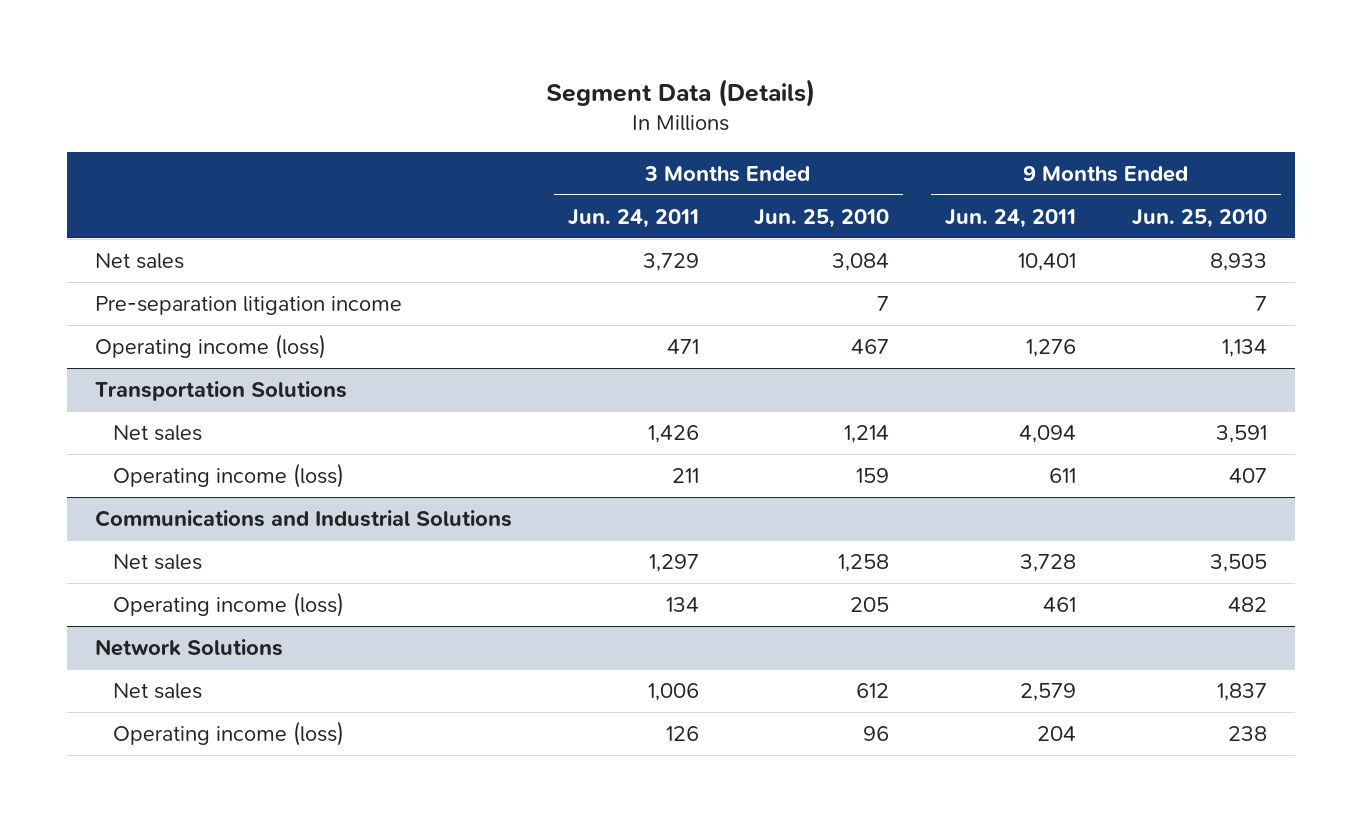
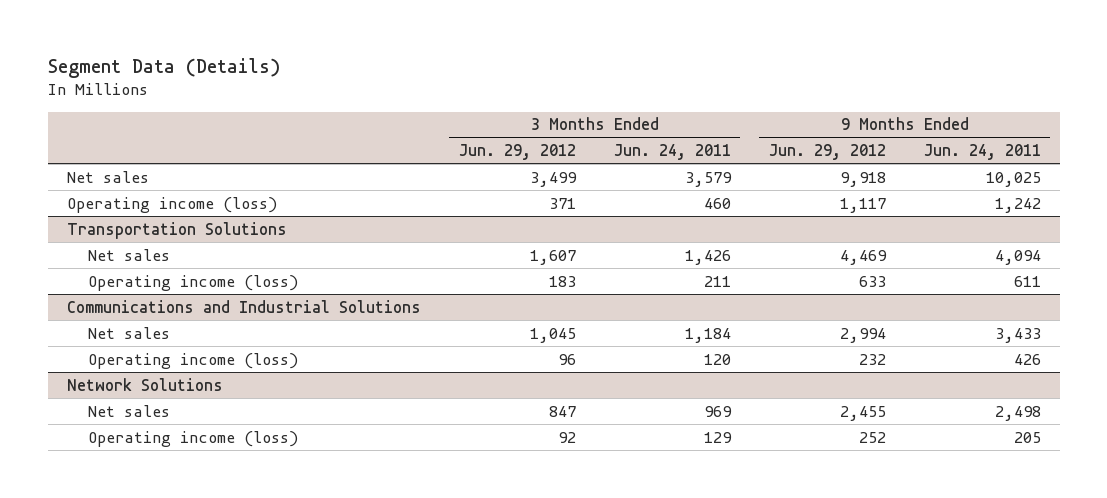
[754,208,890,228] Jun. 25, 2010 -> none
[1132,208,1268,228] Jun. 25, 2010 -> none
none -> [458,143,576,160] Jun. 29, 2012
none -> [768,143,886,160] Jun. 29, 2012
[94,295,402,315] Pre-separation litigation income -> none
[642,252,699,271] 3,729 -> [684,171,732,187] 3,579
[1018,252,1077,271] 10,401 -> [985,171,1041,187] 10,025
[666,338,699,354] 471 -> [703,197,731,209] 460
[1026,338,1077,357] 1,276 -> [994,197,1041,213] 1,242
[648,553,699,572] 1,297 -> [684,327,731,343] 1,184
[1020,553,1077,572] 3,728 -> [994,327,1041,343] 3,433
[665,596,699,612] 134 -> [703,353,731,365] 120
[1043,596,1077,612] 461 -> [1013,353,1041,365] 426
[647,682,699,701] 1,006 -> [703,405,732,417] 969
[1020,682,1077,701] 2,579 -> [994,405,1041,421] 2,498
[665,725,699,741] 126 -> [703,431,732,443] 129
[1037,725,1077,741] 204 -> [1013,431,1041,443] 205

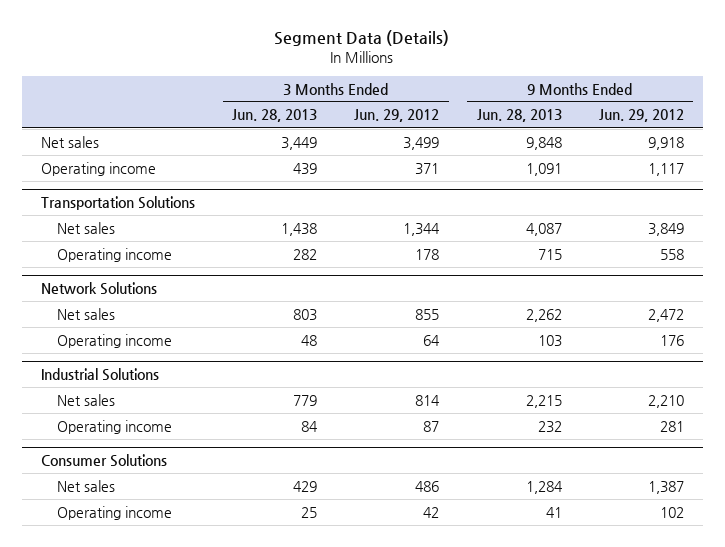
[613,143,731,160] Jun. 24, 2011 -> none
[923,143,1041,160] Jun. 24, 2011 -> none
none -> [231,109,317,123] Jun. 28, 2013
none -> [476,109,562,123] Jun. 28, 2013
[66,196,277,213] Operating income (loss) -> [40,161,156,176] Operating income
[66,299,421,313] Communications and Industrial Solutions -> none
[88,326,171,339] Net sales -> none
[88,352,299,369] Operating income (loss) -> none
[529,249,576,265] 1,607 -> [403,222,441,236] 1,344
[839,249,887,265] 4,469 -> [647,222,684,236] 3,849
[88,274,299,291] Operating income (loss) -> [56,247,172,262] Operating income
[548,275,576,287] 183 -> [415,248,440,260] 178
[858,275,886,287] 633 -> [659,248,684,260] 558
[548,405,576,417] 847 -> [415,308,440,320] 855
[839,405,886,421] 2,455 -> [647,308,684,322] 2,472
[88,430,299,447] Operating income (loss) -> [56,333,172,348] Operating income
[557,431,576,443] 92 -> [423,334,441,346] 64
[858,431,886,443] 252 -> [659,334,684,346] 176
none -> [40,368,159,382] Industrial Solutions
none -> [56,393,115,406] Net sales
none -> [56,419,172,434] Operating income
none -> [40,454,167,468] Consumer Solutions
none -> [56,479,115,492] Net sales
none -> [56,505,172,520] Operating income

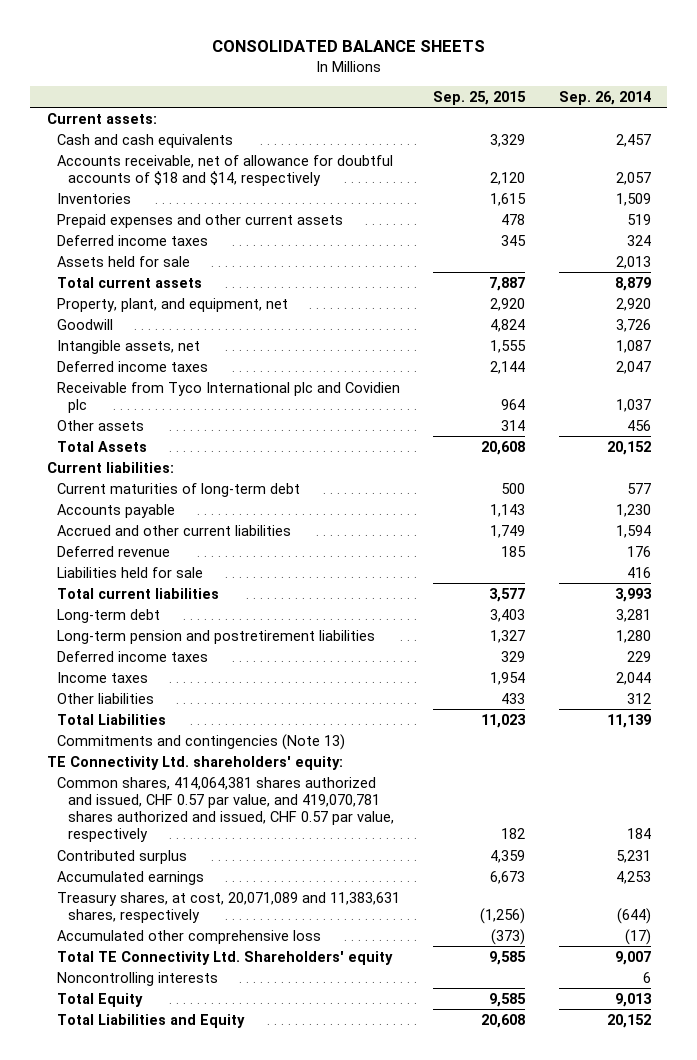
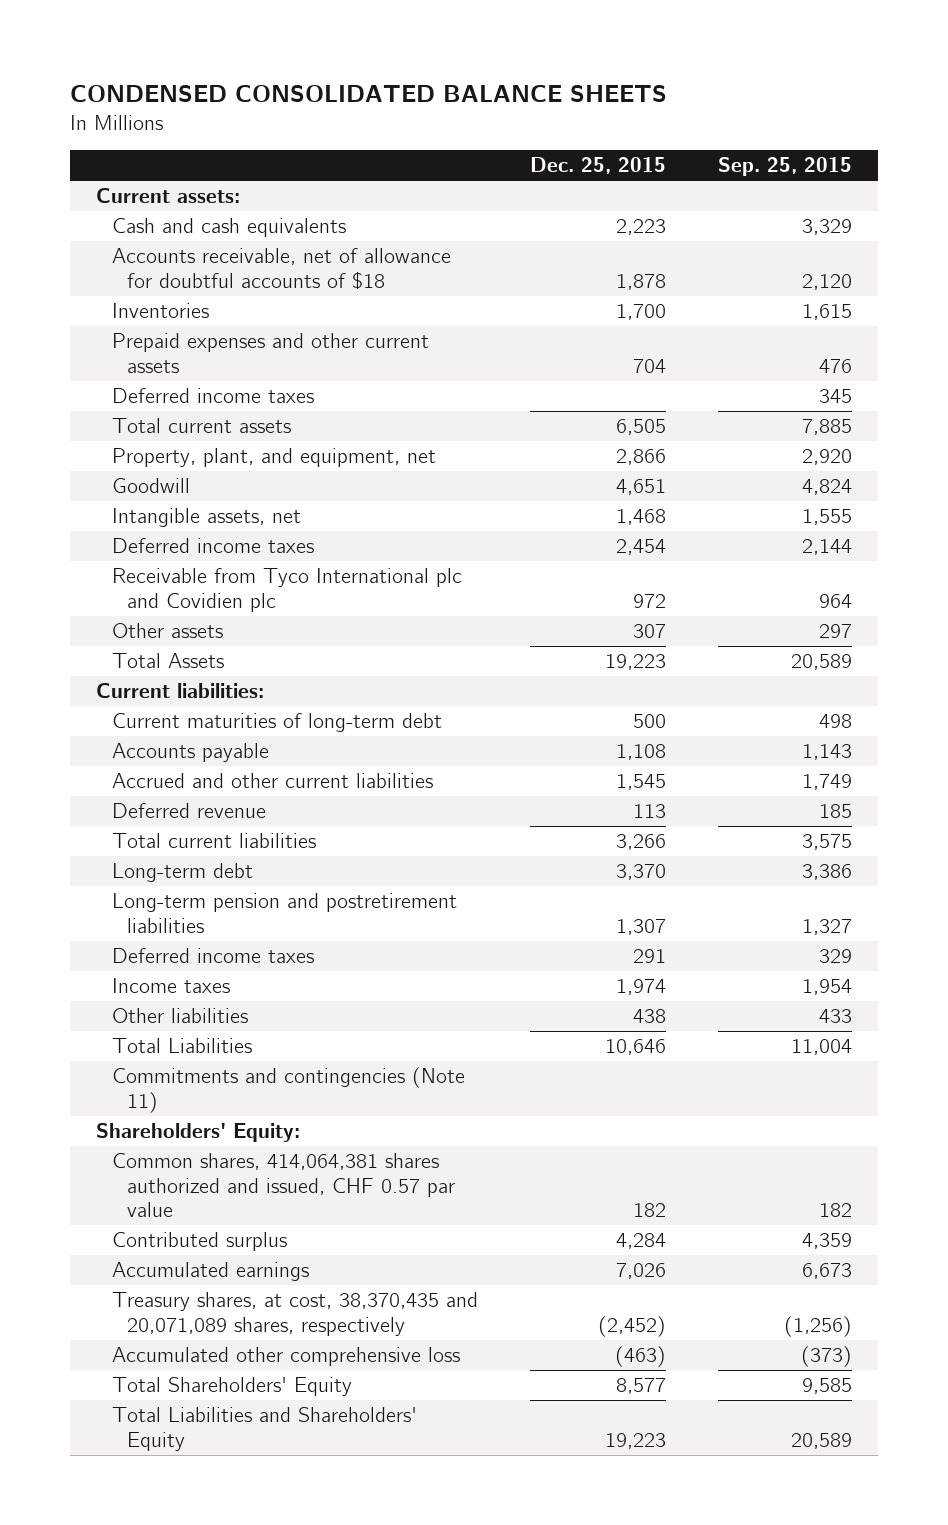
[211,40,485,53] CONSOLIDATED BALANCE SHEETS -> [70,85,668,103] CONDENSED CONSOLIDATED BALANCE SHEETS
[558,90,651,105] Sep. 26, 2014 -> none
none -> [529,157,666,175] Dec. 25, 2015
[57,154,394,186] Accounts receivable, net of allowance for doubtful accounts of $18 and $14, respectively -> [111,248,451,290] Accounts receivable, net of allowance for doubtful accounts of $18
[501,213,526,225] 478 -> [818,358,852,373] 476
[57,255,191,267] Assets held for sale -> none
[489,276,526,291] 7,887 -> [801,419,852,436] 7,885
[501,419,526,431] 314 -> [818,624,852,639] 297
[481,440,526,455] 20,608 -> [790,654,852,671] 20,589
[501,482,526,494] 500 -> [818,714,852,729] 498
[57,566,204,578] Liabilities held for sale -> none
[489,587,526,602] 3,577 -> [801,834,852,851] 3,575
[490,608,526,622] 3,403 -> [801,864,852,881] 3,386
[481,713,527,728] 11,023 -> [790,1039,852,1056] 11,004
[57,733,346,750] Commitments and contingencies (Note 13) -> [111,1067,465,1113] Commitments and contingencies (Note 11)
[46,755,343,770] TE Connectivity Ltd. shareholders' equity: -> [96,1123,301,1143] Shareholders' Equity:
[57,776,395,843] Common shares, 414,064,381 shares authorized and issued, CHF 0.57 par value, and 419,070,781 shares authorized and issued, CHF 0.57 par value, respectively -> [111,1153,455,1218] Common shares, 414,064,381 shares authorized and issued, CHF 0.57 par value
[57,891,401,923] Treasury shares, at cost, 20,071,089 and 11,383,631 shares, respectively -> [111,1292,478,1336] Treasury shares, at cost, 38,370,435 and 20,071,089 shares, respectively
[57,950,394,965] Total TE Connectivity Ltd. Shareholders' equity -> none
[57,971,219,986] Noncontrolling interests -> none
[57,992,144,1007] Total Equity -> [111,1377,352,1397] Total Shareholders' Equity
[57,1013,246,1028] Total Liabilities and Equity -> [111,1407,417,1451] Total Liabilities and Shareholders' Equity
[481,1013,526,1028] 20,608 -> [790,1432,852,1449] 20,589

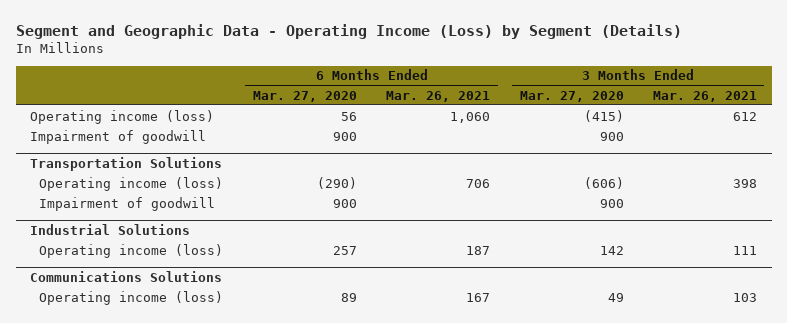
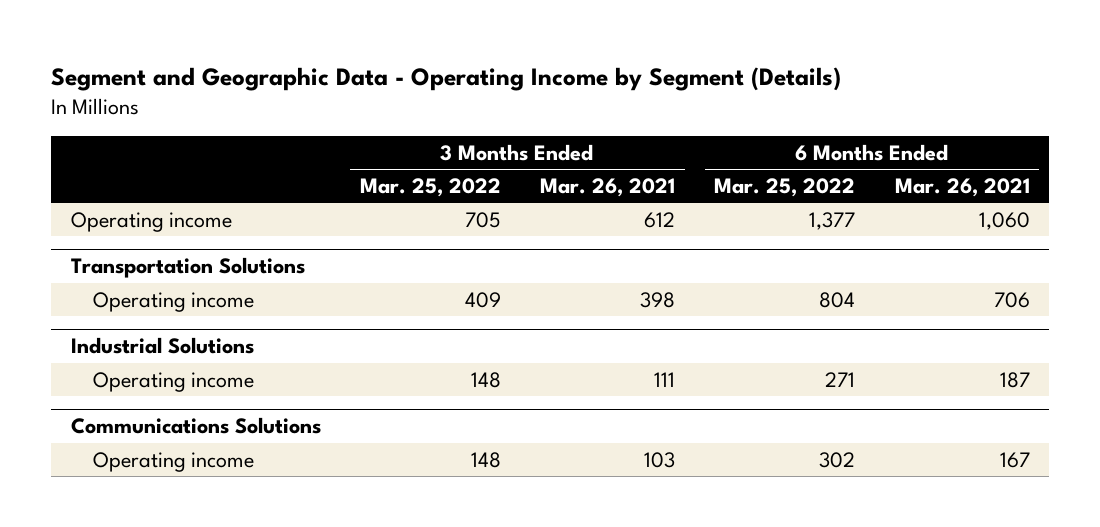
[15,23,682,39] Segment and Geographic Data - Operating Income (Loss) by Segment (Details) -> [50,66,841,91] Segment and Geographic Data - Operating Income by Segment (Details)
[252,90,357,102] Mar. 27, 2020 -> none
[519,90,624,102] Mar. 27, 2020 -> none
none -> [359,177,501,197] Mar. 25, 2022
none -> [714,177,856,197] Mar. 25, 2022
[30,129,207,144] Impairment of goodwill -> none
[30,109,215,124] Operating income (loss) -> [70,211,232,232] Operating income
[39,196,216,211] Impairment of goodwill -> none
[39,176,224,191] Operating income (loss) -> [92,291,254,312] Operating income
[39,243,224,258] Operating income (loss) -> [92,371,254,392] Operating income
[39,290,224,305] Operating income (loss) -> [92,451,254,472] Operating income

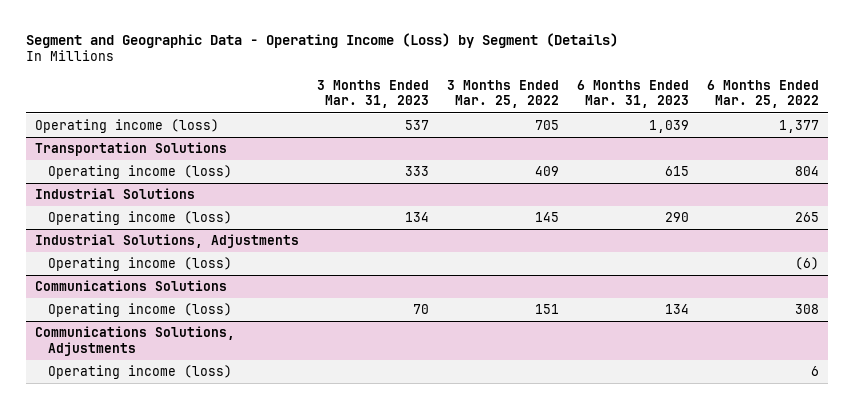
[50,66,841,91] Segment and Geographic Data - Operating Income by Segment (Details) -> [25,32,618,48] Segment and Geographic Data - Operating Income (Loss) by Segment (Details)
[540,177,676,197] Mar. 26, 2021 -> none
[894,177,1030,197] Mar. 26, 2021 -> none
none -> [316,79,429,109] 3 Months Ended Mar. 31, 2023
none -> [576,79,689,109] 6 Months Ended Mar. 31, 2023
[70,211,232,232] Operating income -> [34,119,219,134] Operating income (loss)
[92,291,254,312] Operating income -> [48,165,233,180] Operating income (loss)
[92,371,254,392] Operating income -> [48,211,233,226] Operating income (loss)
[470,371,501,388] 148 -> [534,212,559,223] 145
[825,371,856,387] 271 -> [794,212,819,223] 265
none -> [34,234,299,249] Industrial Solutions, Adjustments
none -> [48,257,233,272] Operating income (loss)
[92,451,254,472] Operating income -> [48,303,233,318] Operating income (loss)
[470,451,501,468] 148 -> [534,304,559,315] 151
[819,451,856,468] 302 -> [794,304,819,315] 308
none -> [34,326,235,356] Communications Solutions, Adjustments
none -> [48,365,233,380] Operating income (loss)

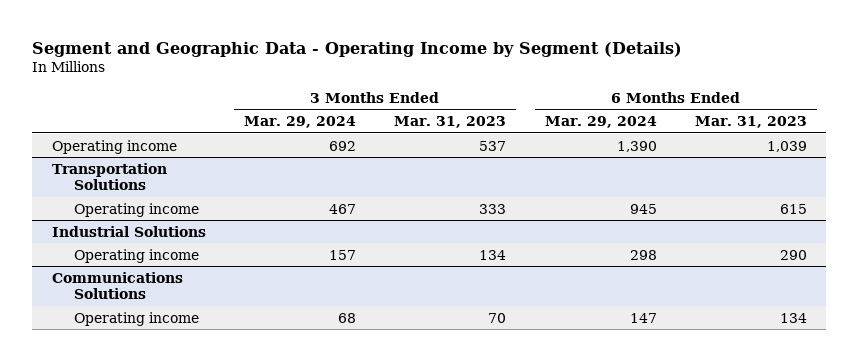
[25,32,618,48] Segment and Geographic Data - Operating Income (Loss) by Segment (Details) -> [32,41,683,57] Segment and Geographic Data - Operating Income by Segment (Details)
[446,79,559,109] 3 Months Ended Mar. 25, 2022 -> none
[706,79,819,109] 6 Months Ended Mar. 25, 2022 -> none
none -> [243,116,356,129] Mar. 29, 2024
none -> [544,116,657,129] Mar. 29, 2024
[34,119,219,134] Operating income (loss) -> [51,139,177,154] Operating income
[48,165,233,180] Operating income (loss) -> [73,202,199,217] Operating income
[34,234,299,249] Industrial Solutions, Adjustments -> none
[48,257,233,272] Operating income (loss) -> none
[48,211,233,226] Operating income (loss) -> [73,248,199,263] Operating income
[34,326,235,356] Communications Solutions, Adjustments -> none
[48,365,233,380] Operating income (loss) -> none
[48,303,233,318] Operating income (loss) -> [73,311,199,326] Operating income

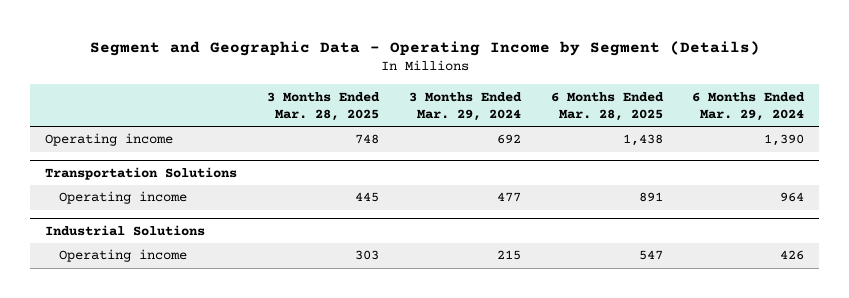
[394,116,507,129] Mar. 31, 2023 -> none
[694,116,807,129] Mar. 31, 2023 -> none
none -> [266,91,380,122] 3 Months Ended Mar. 28, 2025
none -> [550,91,664,122] 6 Months Ended Mar. 28, 2025
[328,203,356,214] 467 -> [496,192,521,203] 477
[629,203,657,214] 945 -> [780,192,805,203] 964
[51,271,183,300] Communications Solutions -> none
[73,311,199,326] Operating income -> none
[328,249,356,260] 157 -> [496,250,521,261] 215
[629,249,657,260] 298 -> [780,250,805,261] 426

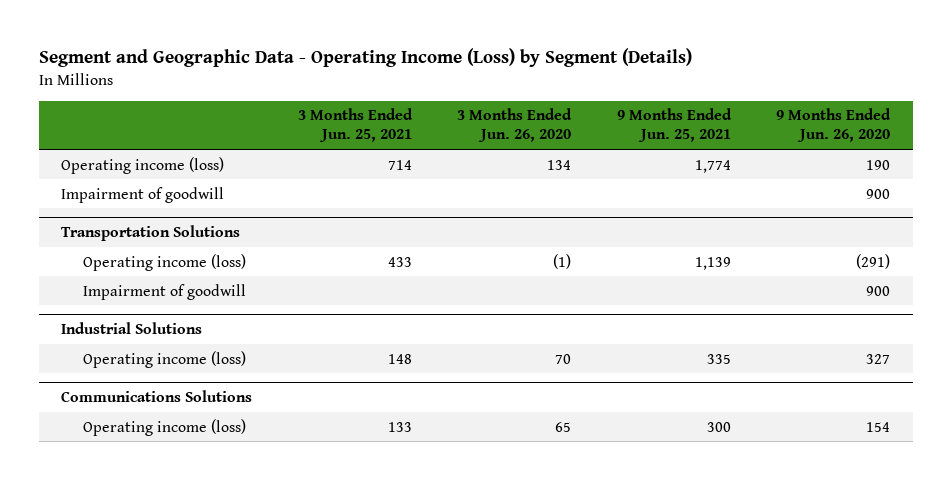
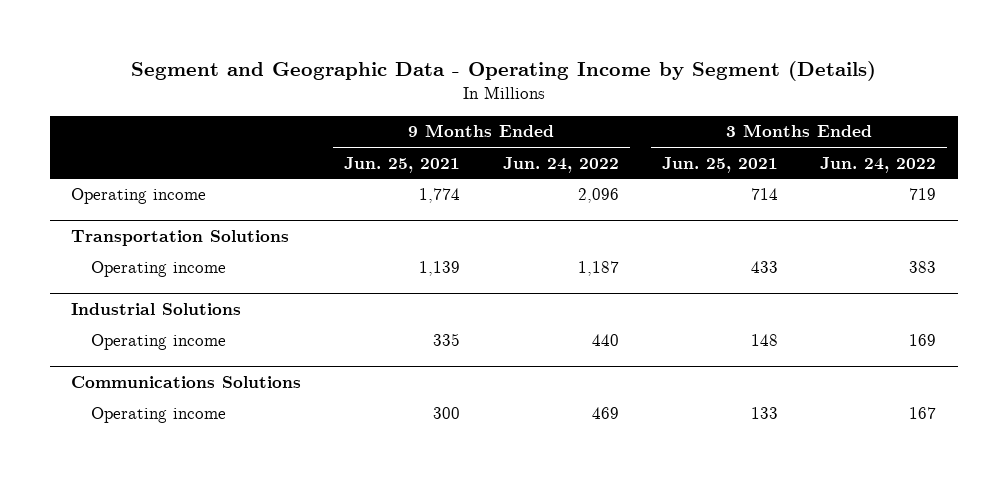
[38,48,692,68] Segment and Geographic Data - Operating Income (Loss) by Segment (Details) -> [130,60,876,81] Segment and Geographic Data - Operating Income by Segment (Details)
[457,108,573,143] 3 Months Ended Jun. 26, 2020 -> none
[776,108,892,143] 9 Months Ended Jun. 26, 2020 -> none
none -> [502,156,619,173] Jun. 24, 2022
none -> [820,156,937,173] Jun. 24, 2022
[61,186,225,203] Impairment of goodwill -> none
[61,156,225,174] Operating income (loss) -> [71,188,207,205] Operating income
[82,283,246,300] Impairment of goodwill -> none
[82,253,246,271] Operating income (loss) -> [90,261,226,278] Operating income
[82,350,246,368] Operating income (loss) -> [90,334,226,351] Operating income
[82,418,246,436] Operating income (loss) -> [90,407,226,424] Operating income

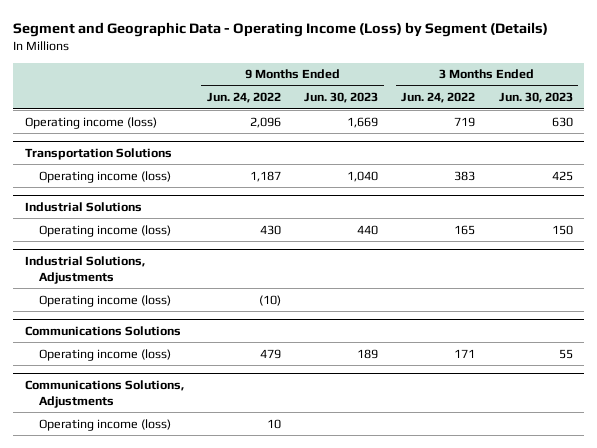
[130,60,876,81] Segment and Geographic Data - Operating Income by Segment (Details) -> [13,22,549,38] Segment and Geographic Data - Operating Income (Loss) by Segment (Details)
[343,156,460,173] Jun. 25, 2021 -> none
[661,156,778,173] Jun. 25, 2021 -> none
none -> [304,92,379,104] Jun. 30, 2023
none -> [498,92,573,104] Jun. 30, 2023
[71,188,207,205] Operating income -> [24,116,157,129] Operating income (loss)
[90,261,226,278] Operating income -> [39,170,172,183] Operating income (loss)
[90,334,226,351] Operating income -> [39,224,172,237] Operating income (loss)
[591,334,619,347] 440 -> [260,224,282,235] 430
[909,334,937,347] 169 -> [454,224,476,235] 165
none -> [24,255,145,285] Industrial Solutions, Adjustments
none -> [39,294,172,307] Operating income (loss)
[90,407,226,424] Operating income -> [39,348,172,361] Operating income (loss)
[591,407,619,420] 469 -> [260,348,282,359] 479
[909,407,937,420] 167 -> [454,348,476,358] 171
none -> [24,379,184,409] Communications Solutions, Adjustments
none -> [39,418,172,431] Operating income (loss)

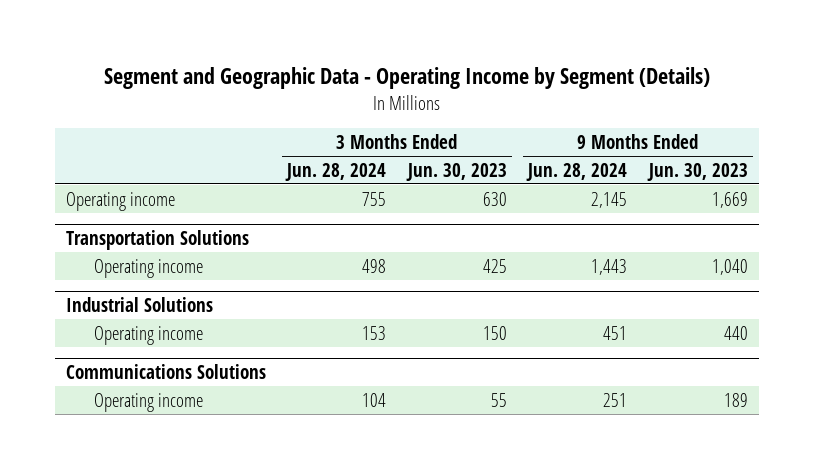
[13,22,549,38] Segment and Geographic Data - Operating Income (Loss) by Segment (Details) -> [103,67,710,90] Segment and Geographic Data - Operating Income by Segment (Details)
[207,92,282,104] Jun. 24, 2022 -> none
[401,92,476,104] Jun. 24, 2022 -> none
none -> [285,162,387,181] Jun. 28, 2024
none -> [526,162,628,181] Jun. 28, 2024
[24,116,157,129] Operating income (loss) -> [65,191,175,211] Operating income
[39,170,172,183] Operating income (loss) -> [93,258,203,278] Operating income
[24,255,145,285] Industrial Solutions, Adjustments -> none
[39,294,172,307] Operating income (loss) -> none
[39,224,172,237] Operating income (loss) -> [93,325,203,345] Operating income
[24,379,184,409] Communications Solutions, Adjustments -> none
[39,418,172,431] Operating income (loss) -> none
[39,348,172,361] Operating income (loss) -> [93,392,203,412] Operating income

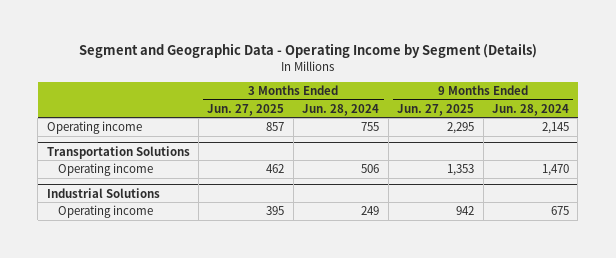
[405,162,507,181] Jun. 30, 2023 -> none
[646,162,748,181] Jun. 30, 2023 -> none
none -> [207,103,285,116] Jun. 27, 2025
none -> [397,103,475,116] Jun. 27, 2025
[362,258,387,273] 498 -> [361,163,380,173] 506
[591,258,628,275] 1,443 -> [541,163,569,176] 1,470
[65,364,266,380] Communications Solutions -> none
[93,392,203,412] Operating income -> none
[362,325,387,340] 153 -> [361,205,380,215] 249
[603,325,628,340] 451 -> [550,205,569,215] 675

